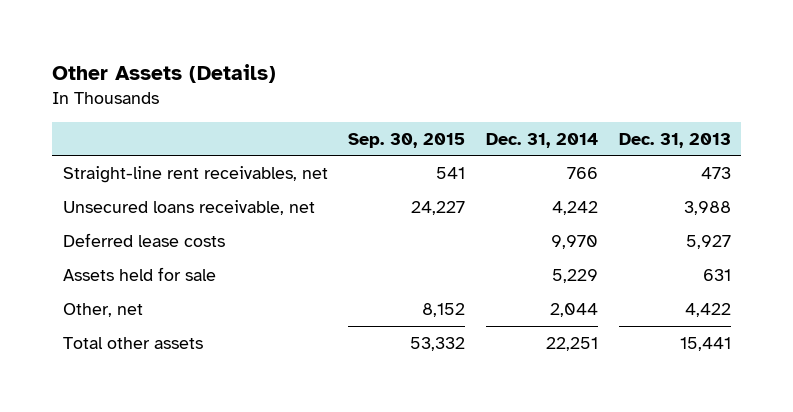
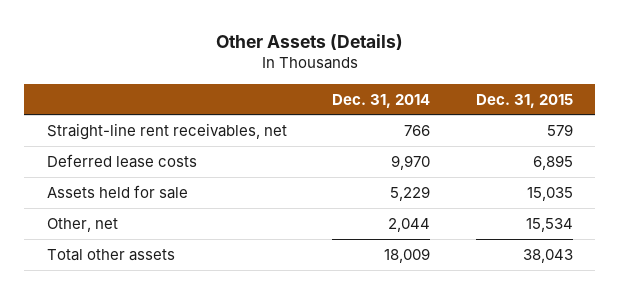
[348,132,466,148] Sep. 30, 2015 -> none
[618,132,731,148] Dec. 31, 2013 -> none
none -> [475,93,573,108] Dec. 31, 2015
[62,199,315,215] Unsecured loans receivable, net -> none
[546,336,599,351] 22,251 -> [384,247,431,263] 18,009

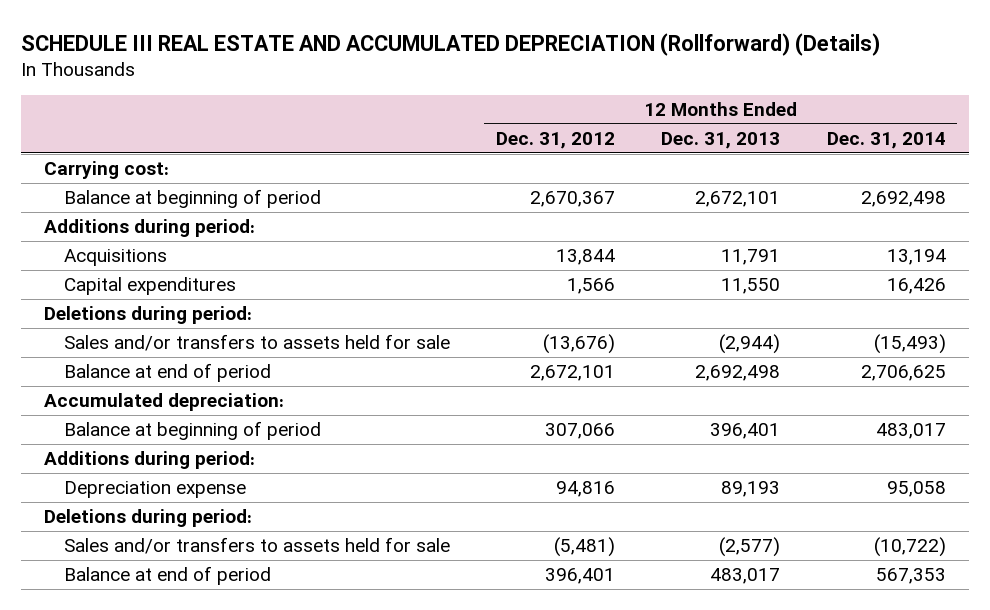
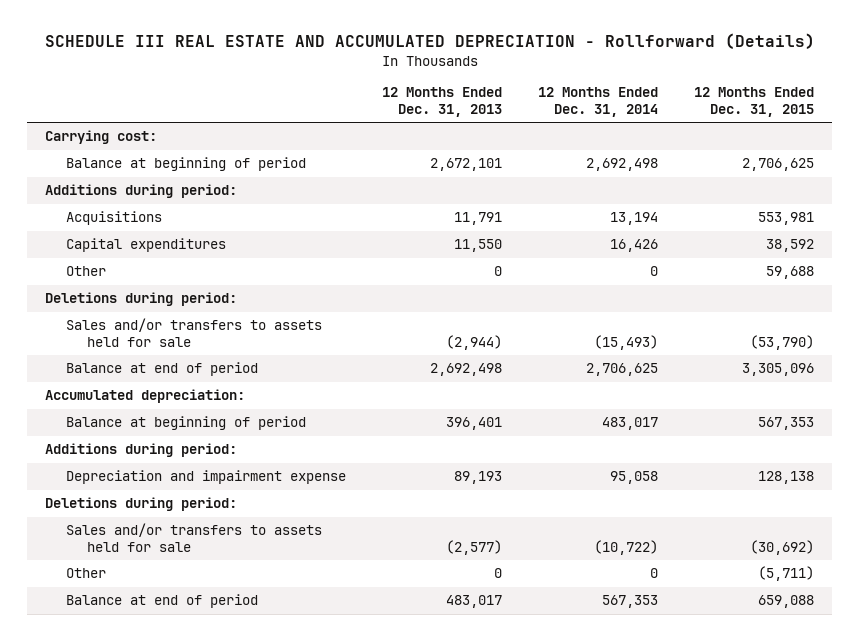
[21,32,881,56] SCHEDULE III REAL ESTATE AND ACCUMULATED DEPRECIATION (Rollforward) (Details) -> [44,33,815,50] SCHEDULE III REAL ESTATE AND ACCUMULATED DEPRECIATION - Rollforward (Details)
[495,131,615,149] Dec. 31, 2012 -> none
none -> [694,87,815,117] 12 Months Ended Dec. 31, 2015
none -> [65,266,106,277] Other
[63,481,246,499] Depreciation expense -> [65,470,346,485] Depreciation and impairment expense
none -> [65,568,106,579] Other

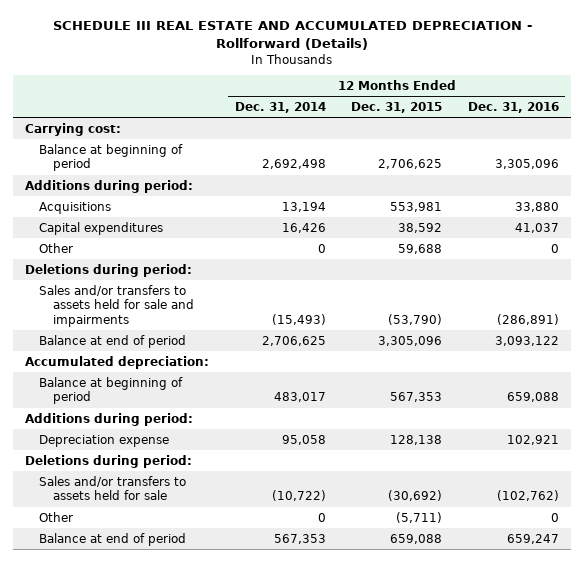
[382,87,503,117] 12 Months Ended Dec. 31, 2013 -> none
none -> [467,101,559,113] Dec. 31, 2016
[65,318,322,347] Sales and/or transfers to assets held for sale -> [39,284,195,327] Sales and/or transfers to assets held for sale and impairments
[65,470,346,485] Depreciation and impairment expense -> [39,434,170,447] Depreciation expense

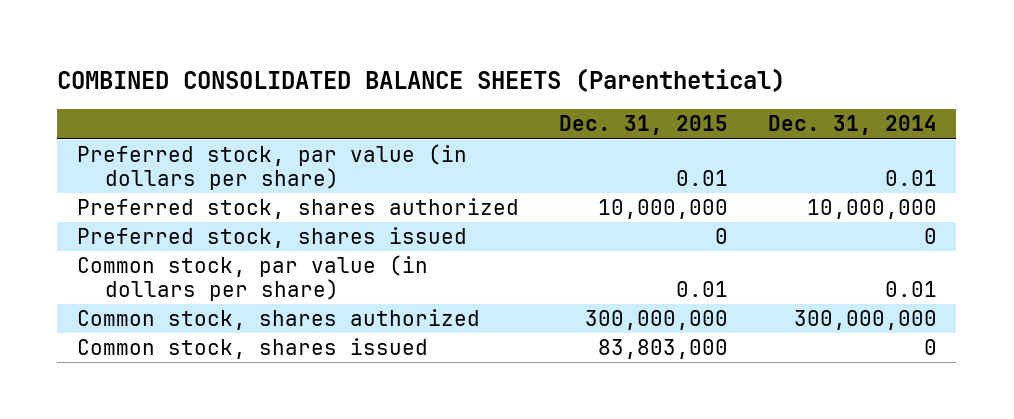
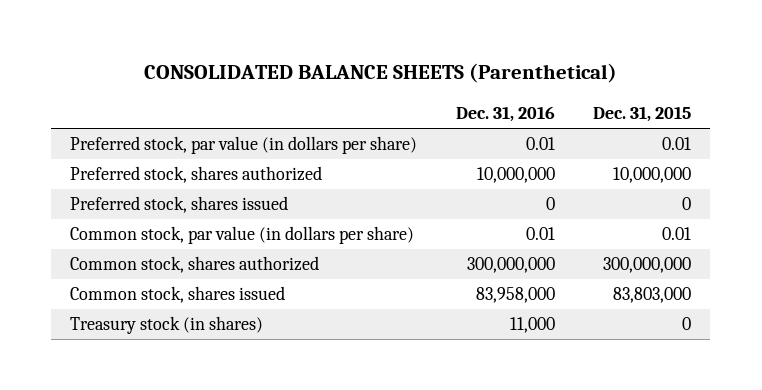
[57,68,786,93] COMBINED CONSOLIDATED BALANCE SHEETS (Parenthetical) -> [143,63,617,84] CONSOLIDATED BALANCE SHEETS (Parenthetical)
[767,115,937,136] Dec. 31, 2014 -> none
none -> [455,105,555,122] Dec. 31, 2016
none -> [70,316,264,335] Treasury stock (in shares)

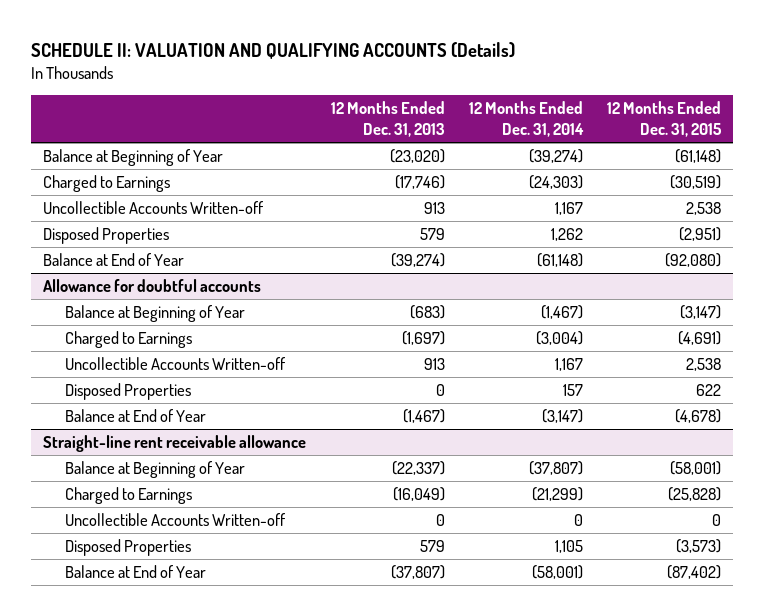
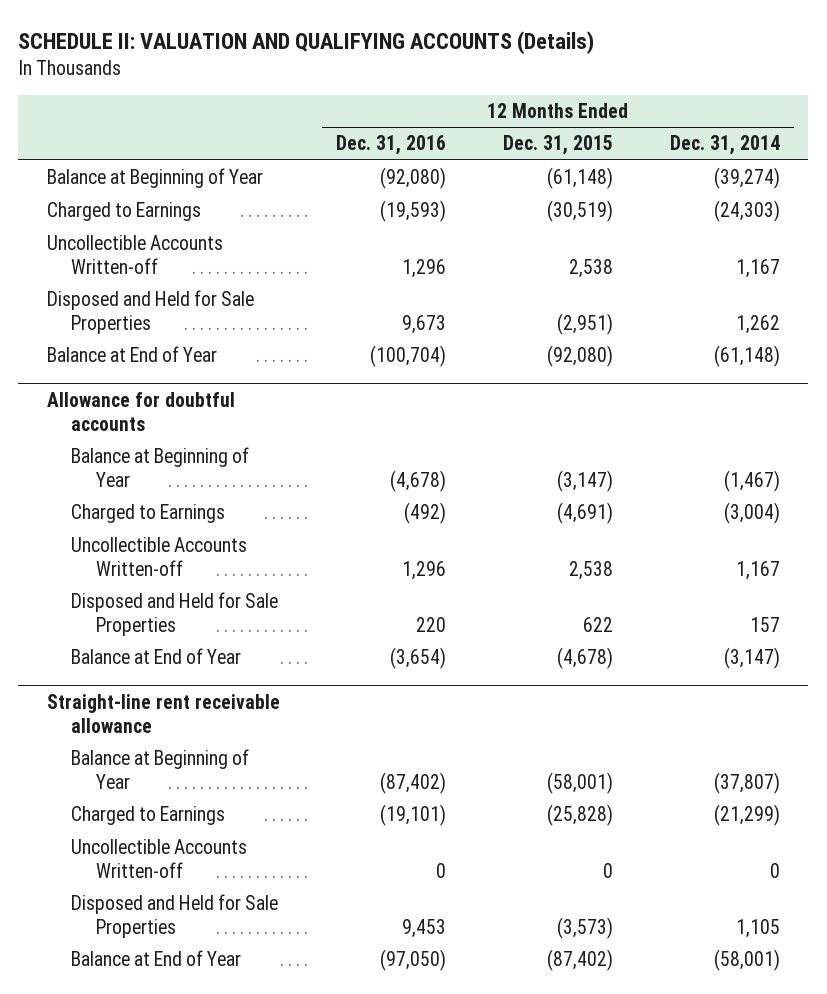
[330,101,445,137] 12 Months Ended Dec. 31, 2013 -> none
none -> [336,135,447,156] Dec. 31, 2016
[43,227,170,245] Disposed Properties -> [46,290,254,334] Disposed and Held for Sale Properties
[64,383,191,401] Disposed Properties -> [71,592,279,636] Disposed and Held for Sale Properties
[64,539,191,557] Disposed Properties -> [71,894,279,938] Disposed and Held for Sale Properties

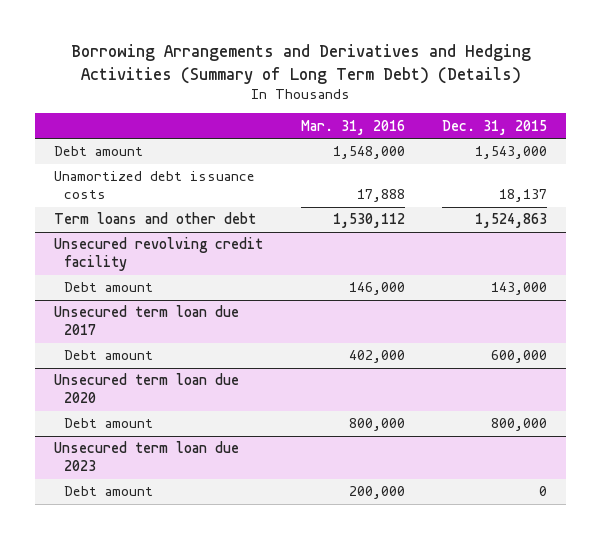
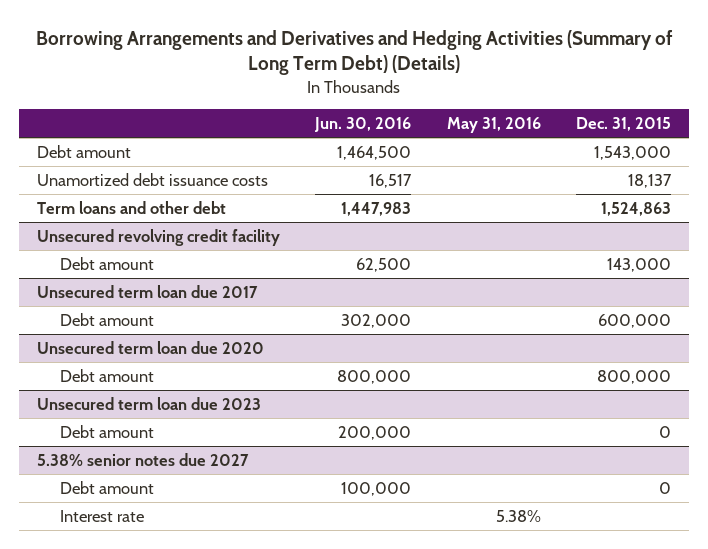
[300,119,405,135] Mar. 31, 2016 -> none
none -> [314,117,412,133] Jun. 30, 2016
none -> [446,117,541,134] May 31, 2016
none -> [36,452,249,466] 5.38% senior notes due 2027
none -> [59,480,154,494] Debt amount
none -> [59,509,144,522] Interest rate

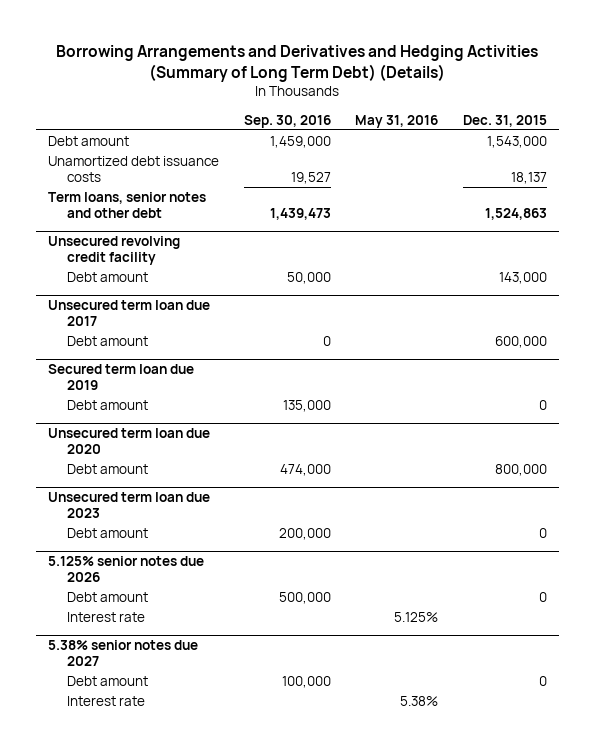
[314,117,412,133] Jun. 30, 2016 -> none
none -> [243,114,331,128] Sep. 30, 2016
[36,200,226,214] Term loans and other debt -> [48,191,207,219] Term loans, senior notes and other debt
none -> [48,364,195,391] Secured term loan due 2019
none -> [66,399,148,410] Debt amount
none -> [48,556,205,583] 5.125% senior notes due 2026
none -> [66,591,148,602] Debt amount
none -> [66,611,145,622] Interest rate

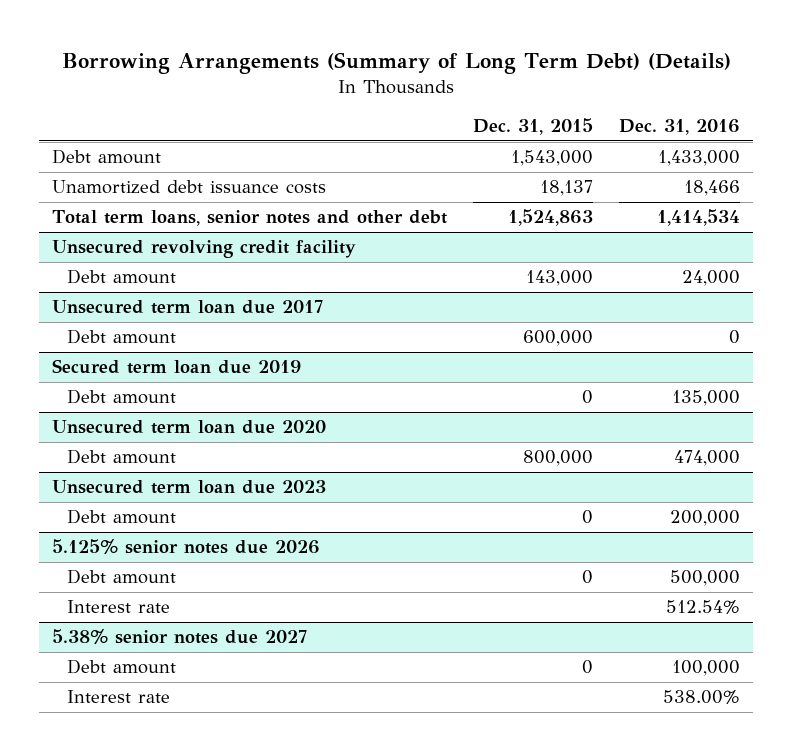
[56,45,539,83] Borrowing Arrangements and Derivatives and Hedging Activities (Summary of Long Term Debt) (Details) -> [62,51,732,74] Borrowing Arrangements (Summary of Long Term Debt) (Details)
[243,114,331,128] Sep. 30, 2016 -> none
[355,114,439,128] May 31, 2016 -> none
none -> [618,119,740,136] Dec. 31, 2016
[48,191,207,219] Term loans, senior notes and other debt -> [52,210,448,227] Total term loans, senior notes and other debt

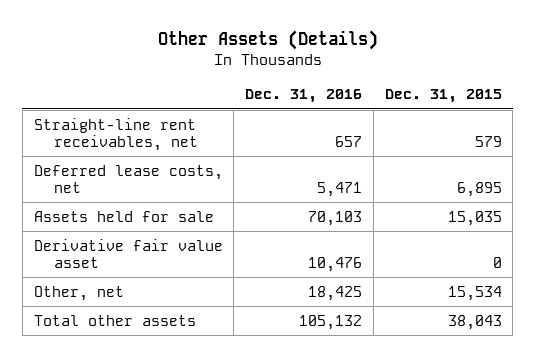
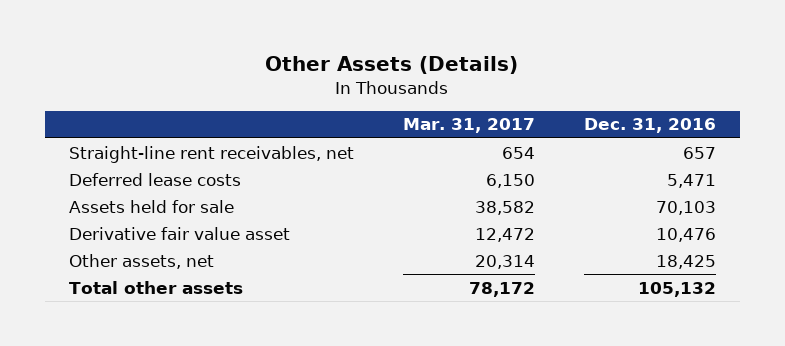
[384,89,502,104] Dec. 31, 2015 -> none
none -> [402,118,535,134] Mar. 31, 2017
[33,164,223,194] Deferred lease costs, net -> [68,172,241,186] Deferred lease costs
[33,285,124,301] Other, net -> [68,253,214,269] Other assets, net

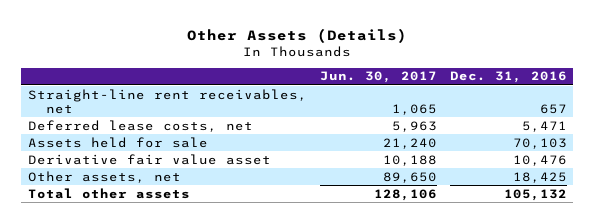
[402,118,535,134] Mar. 31, 2017 -> none
none -> [319,71,437,84] Jun. 30, 2017
[68,172,241,186] Deferred lease costs -> [27,119,253,132] Deferred lease costs, net

